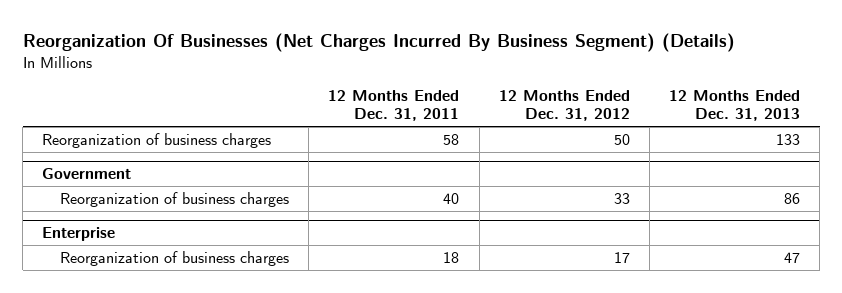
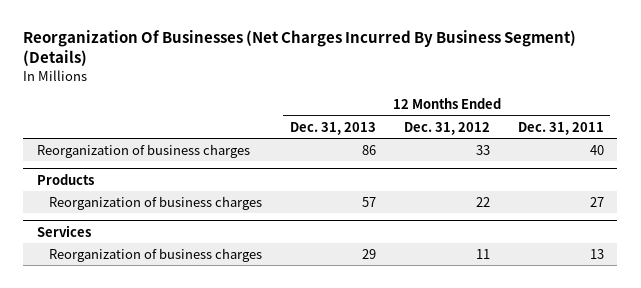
[42,132,272,148] Reorganization of business charges -> none
[42,167,132,179] Government -> none
[42,226,116,241] Enterprise -> none
none -> [37,173,95,185] Products
[443,251,460,263] 18 -> [589,196,604,207] 27
[613,251,630,263] 17 -> [475,196,490,207] 22
[784,251,801,263] 47 -> [361,196,376,207] 57
none -> [37,224,92,237] Services
none -> [49,247,263,262] Reorganization of business charges

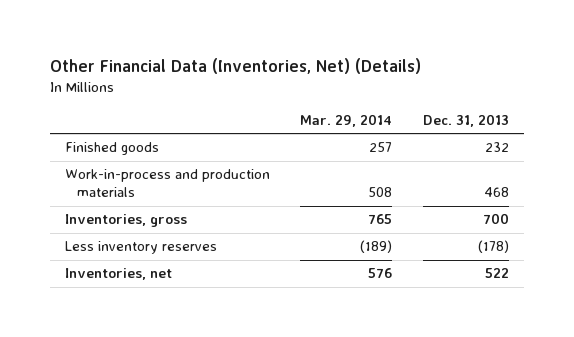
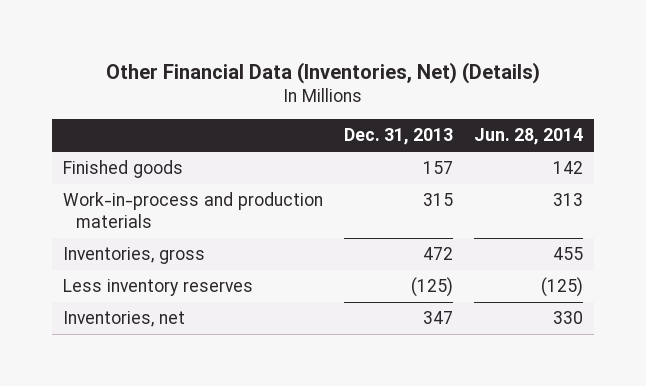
[300,113,393,127] Mar. 29, 2014 -> none
none -> [474,128,584,146] Jun. 28, 2014
[485,142,510,153] 232 -> [422,161,453,175] 157
[484,187,510,198] 468 -> [422,193,453,207] 315
[483,213,510,225] 700 -> [422,247,453,261] 472
[478,240,510,254] (178) -> [410,277,453,298] (125)
[485,268,510,279] 522 -> [422,311,453,325] 347

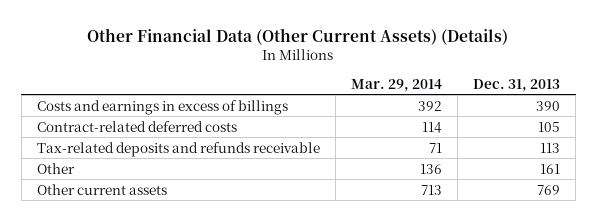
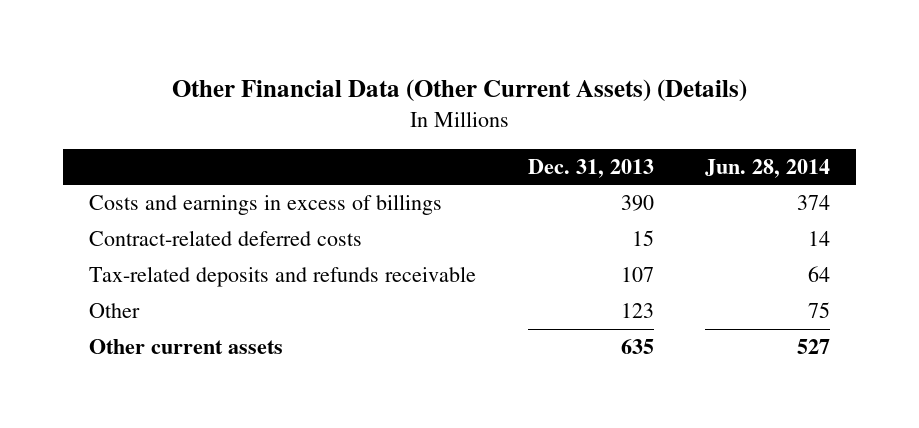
[350,78,442,92] Mar. 29, 2014 -> none
none -> [705,158,831,178] Jun. 28, 2014
[538,121,561,132] 105 -> [631,230,654,247] 15
[540,142,561,153] 113 -> [620,267,654,283] 107
[540,163,561,174] 161 -> [620,303,654,319] 123
[537,184,561,195] 769 -> [620,339,654,355] 635

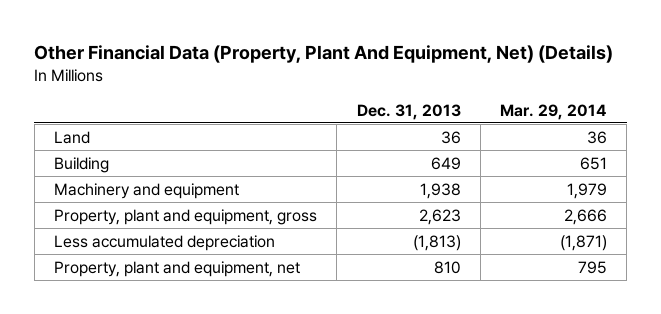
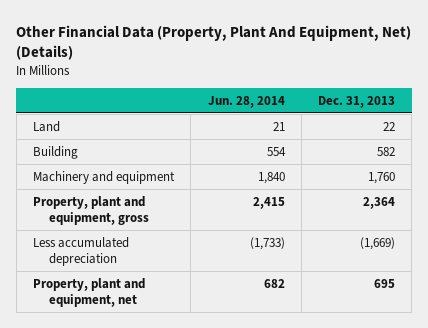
[500,103,608,120] Mar. 29, 2014 -> none
none -> [207,95,285,108] Jun. 28, 2014
[440,130,461,144] 36 -> [383,121,396,131] 22
[430,156,461,170] 649 -> [377,146,396,156] 582
[419,182,461,199] 1,938 -> [368,171,396,184] 1,760
[418,208,461,225] 2,623 -> [363,196,396,209] 2,364
[412,234,461,251] (1,813) -> [360,236,396,250] (1,669)
[433,260,461,274] 810 -> [374,278,396,288] 695

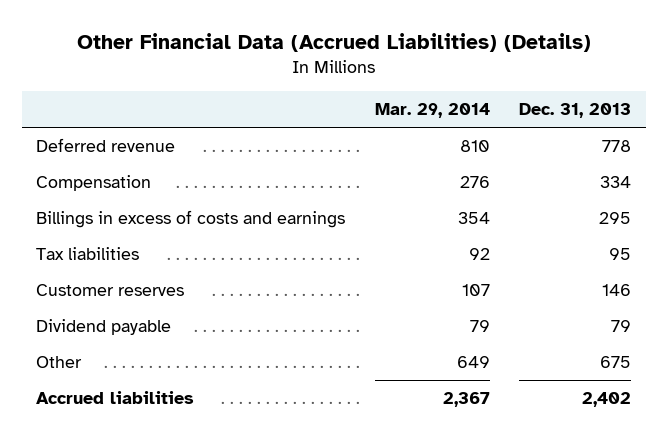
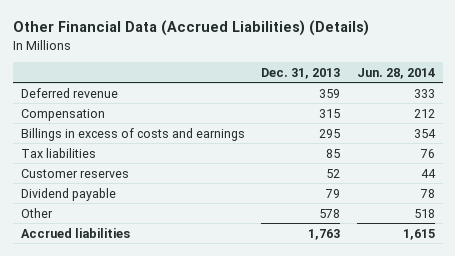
[374,103,490,119] Mar. 29, 2014 -> none
none -> [356,67,435,79] Jun. 28, 2014
[601,140,631,153] 778 -> [319,88,341,98] 359
[599,176,631,189] 334 -> [319,108,341,118] 315
[608,248,631,261] 95 -> [326,148,341,158] 85
[601,284,631,297] 146 -> [326,168,341,178] 52
[599,356,631,369] 675 -> [319,208,341,218] 578
[581,392,631,408] 2,402 -> [308,228,341,240] 1,763

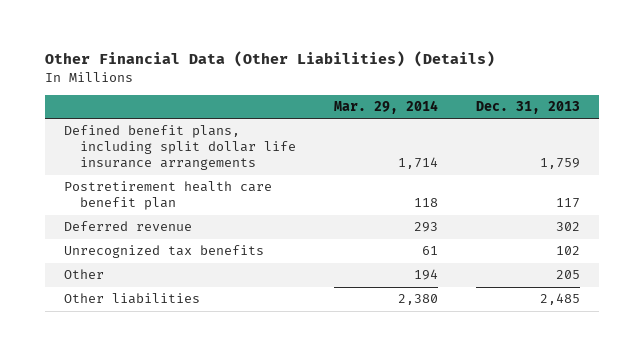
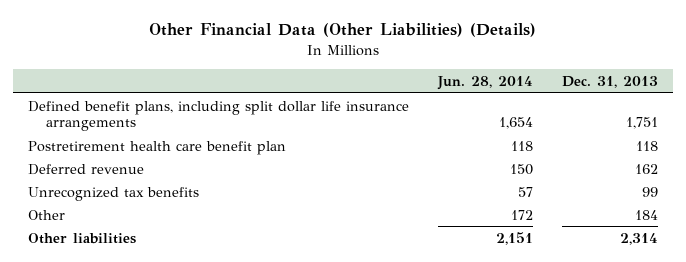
[334,99,439,114] Mar. 29, 2014 -> none
none -> [437,75,534,90] Jun. 28, 2014
[539,158,580,170] 1,759 -> [626,117,659,130] 1,751
[555,198,580,209] 117 -> [636,140,659,151] 118
[555,222,580,232] 302 -> [635,163,659,174] 162
[555,246,580,256] 102 -> [642,186,659,197] 99
[555,270,580,280] 205 -> [635,209,659,220] 184
[539,293,580,306] 2,485 -> [620,232,659,245] 2,314

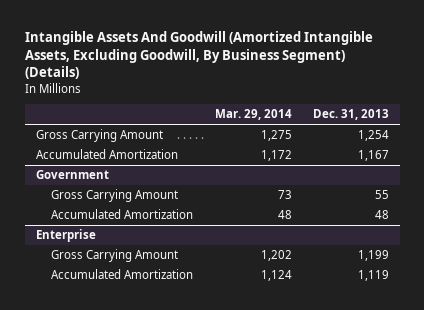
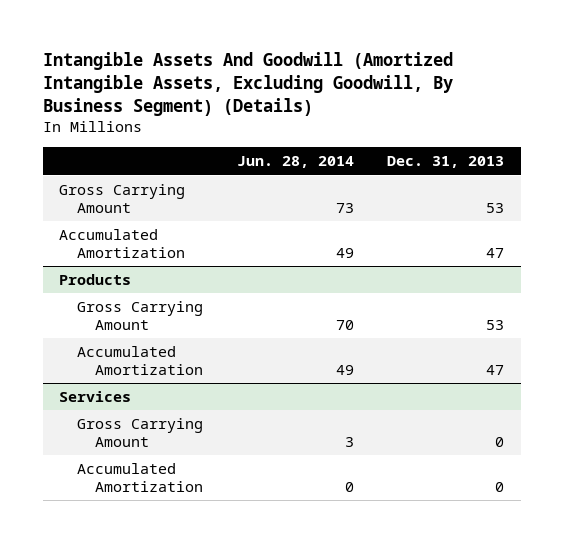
[214,109,292,121] Mar. 29, 2014 -> none
none -> [236,156,354,169] Jun. 28, 2014
[35,170,109,180] Government -> none
[35,229,96,243] Enterprise -> none
[357,130,389,142] 1,254 -> [486,202,505,213] 53
[357,150,389,162] 1,167 -> [486,247,505,258] 47
none -> [59,274,132,286] Products
[374,190,389,200] 55 -> [486,319,505,330] 53
[374,210,389,220] 48 -> [486,364,505,375] 47
none -> [59,391,132,403] Services
[357,250,389,262] 1,199 -> [495,436,505,447] 0
[357,270,389,282] 1,119 -> [495,481,505,492] 0

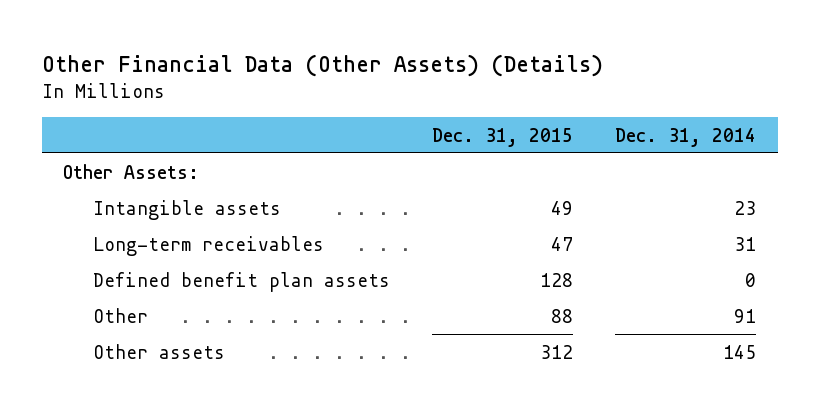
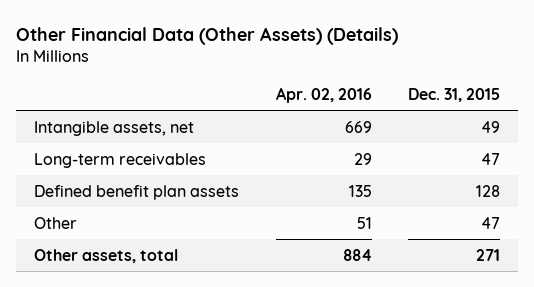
[615,127,757,147] Dec. 31, 2014 -> none
none -> [275,86,372,103] Apr. 02, 2016
[63,163,200,179] Other Assets: -> none
[92,199,281,220] Intangible assets -> [34,120,195,136] Intangible assets, net
[550,308,573,323] 88 -> [480,216,500,229] 47
[92,343,225,359] Other assets -> [34,248,179,263] Other assets, total
[539,344,573,359] 312 -> [475,248,500,261] 271

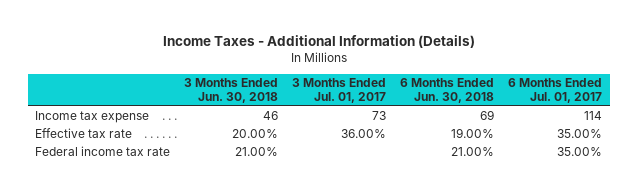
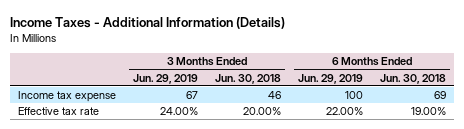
[292,78,387,104] 3 Months Ended Jul. 01, 2017 -> none
[508,78,603,104] 6 Months Ended Jul. 01, 2017 -> none
none -> [133,73,199,84] Jun. 29, 2019
none -> [297,73,363,84] Jun. 29, 2019
[34,146,170,157] Federal income tax rate -> none

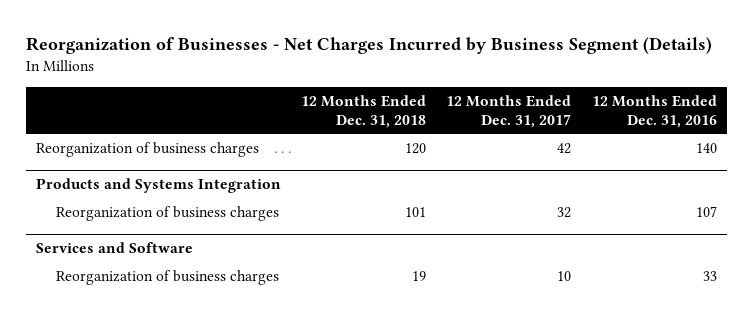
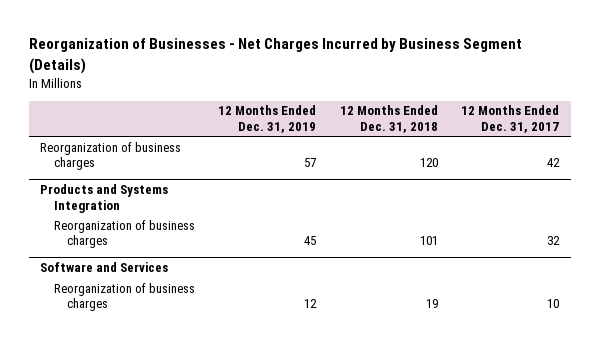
[591,94,717,128] 12 Months Ended Dec. 31, 2016 -> none
none -> [218,105,317,133] 12 Months Ended Dec. 31, 2019
[35,242,193,254] Services and Software -> [40,262,169,273] Software and Services

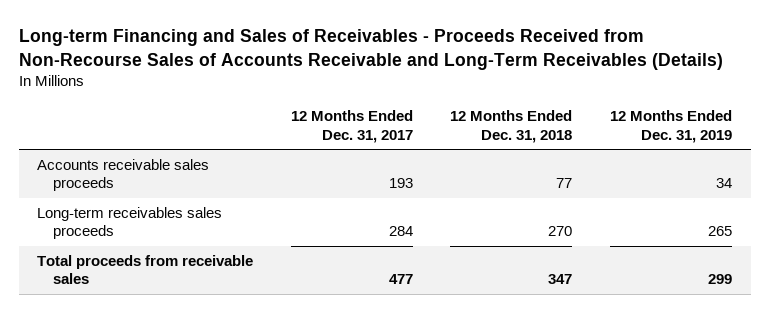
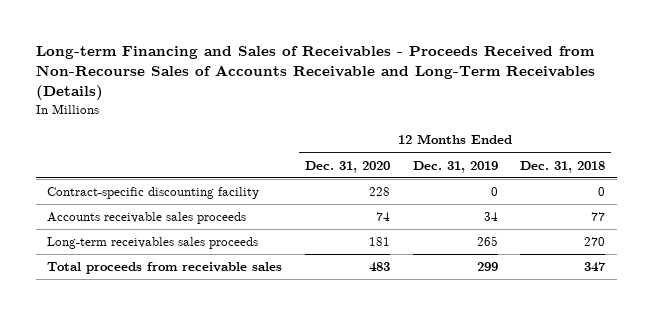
[290,110,413,143] 12 Months Ended Dec. 31, 2017 -> none
none -> [304,160,390,173] Dec. 31, 2020
none -> [47,187,260,200] Contract-specific discounting facility

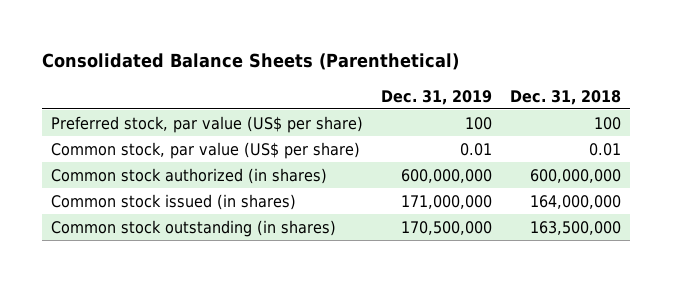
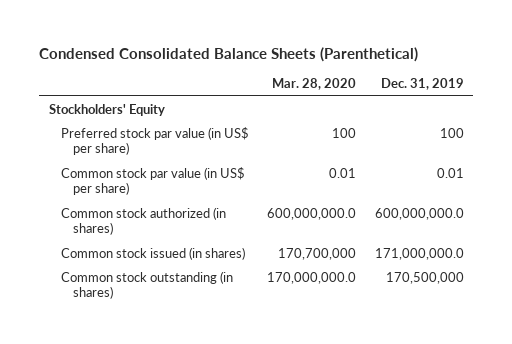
[42,52,460,70] Consolidated Balance Sheets (Parenthetical) -> [39,46,419,62] Condensed Consolidated Balance Sheets (Parenthetical)
[510,89,622,105] Dec. 31, 2018 -> none
none -> [272,78,357,91] Mar. 28, 2020
none -> [48,103,165,116] Stockholders' Equity
[51,115,364,133] Preferred stock, par value (US$ per share) -> [60,126,249,155] Preferred stock par value (in US$ per share)
[51,141,361,159] Common stock, par value (US$ per share) -> [60,166,245,195] Common stock par value (in US$ per share)
[401,168,493,183] 600,000,000 -> [374,207,464,220] 600,000,000.0
[401,194,493,209] 171,000,000 -> [374,247,464,260] 171,000,000.0

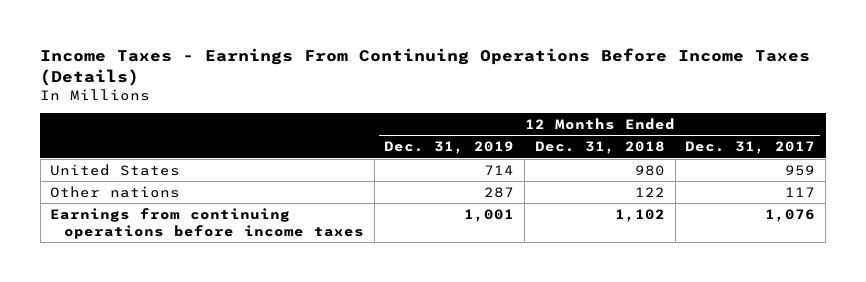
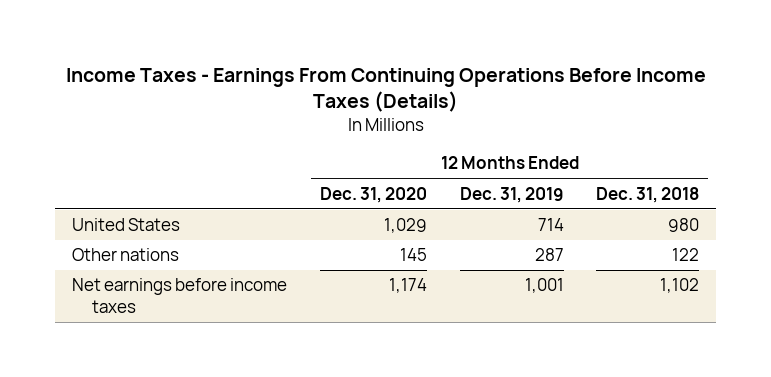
[685,141,816,155] Dec. 31, 2017 -> none
none -> [319,186,427,203] Dec. 31, 2020
[50,207,365,239] Earnings from continuing operations before income taxes -> [71,278,287,313] Net earnings before income taxes

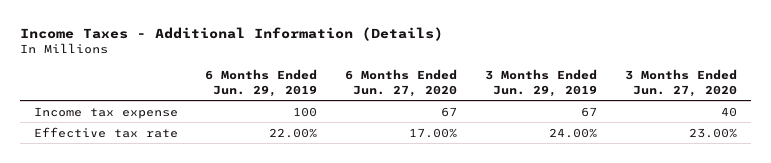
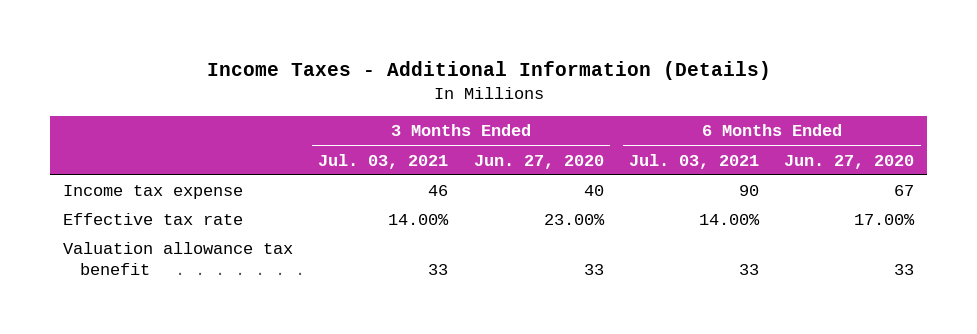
[205,69,318,97] 6 Months Ended Jun. 29, 2019 -> none
[485,69,598,97] 3 Months Ended Jun. 29, 2019 -> none
none -> [318,153,449,169] Jul. 03, 2021
none -> [628,153,759,169] Jul. 03, 2021
none -> [62,242,293,275] Valuation allowance tax benefit

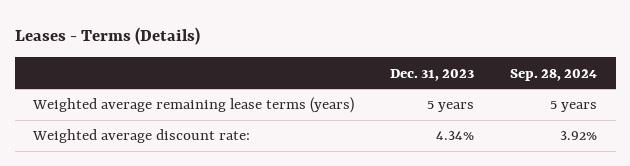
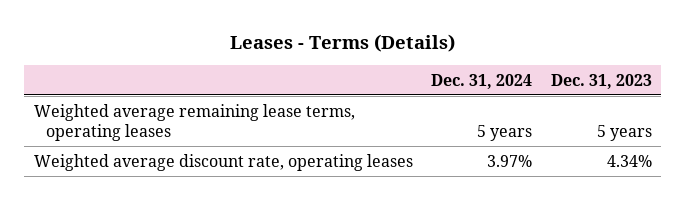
[510,68,598,81] Sep. 28, 2024 -> none
none -> [431,73,533,89] Dec. 31, 2024
[31,97,354,114] Weighted average remaining lease terms (years) -> [33,103,355,141] Weighted average remaining lease terms, operating leases
[31,129,250,144] Weighted average discount rate: -> [33,153,413,171] Weighted average discount rate, operating leases

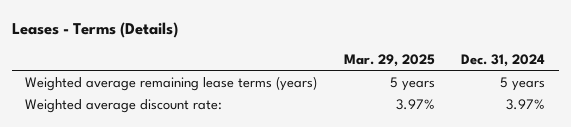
[550,73,652,89] Dec. 31, 2023 -> none
none -> [343,54,435,68] Mar. 29, 2025
[33,103,355,141] Weighted average remaining lease terms, operating leases -> [25,75,318,91] Weighted average remaining lease terms (years)
[33,153,413,171] Weighted average discount rate, operating leases -> [25,98,223,113] Weighted average discount rate:

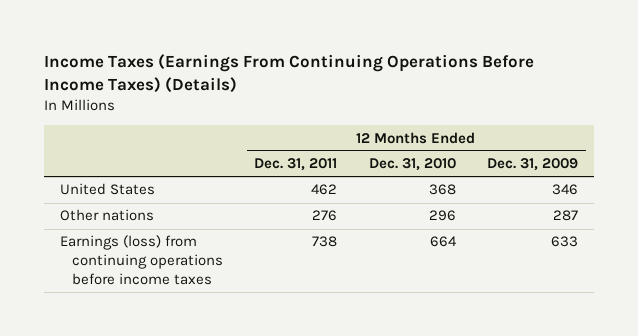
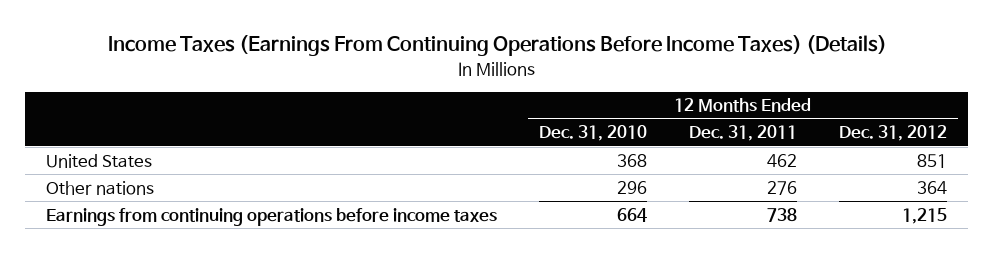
[487,158,579,172] Dec. 31, 2009 -> none
none -> [839,125,948,142] Dec. 31, 2012
[59,235,223,286] Earnings (loss) from continuing operations before income taxes -> [45,207,497,226] Earnings from continuing operations before income taxes

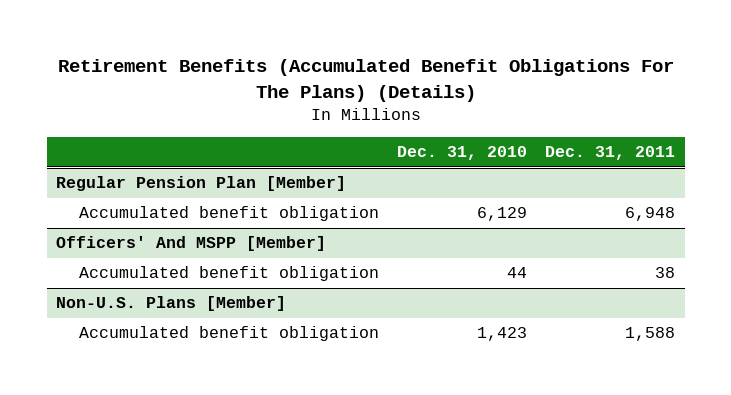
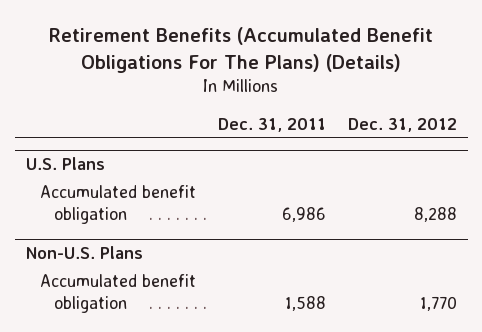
[397,146,528,161] Dec. 31, 2010 -> none
none -> [347,117,457,132] Dec. 31, 2012
[56,176,347,192] Regular Pension Plan [Member] -> none
[56,236,327,252] Officers' And MSPP [Member] -> none
[79,266,380,282] Accumulated benefit obligation -> none
none -> [25,156,105,170] U.S. Plans
[625,207,676,222] 6,948 -> [281,207,326,223] 6,986
[56,296,287,312] Non-U.S. Plans [Member] -> [25,245,143,259] Non-U.S. Plans

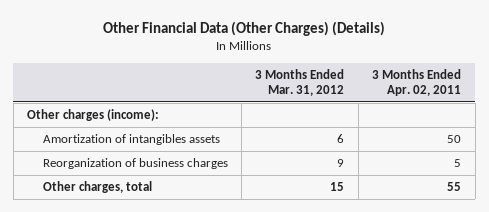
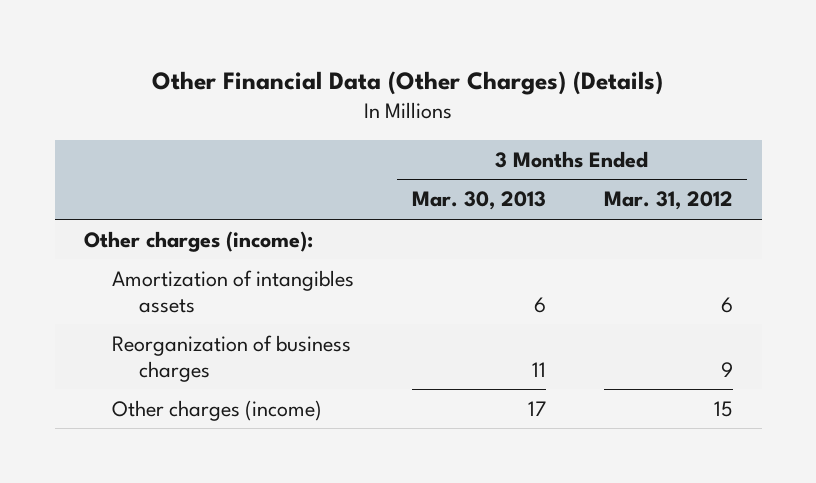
[372,69,462,97] 3 Months Ended Apr. 02, 2011 -> none
none -> [411,191,546,211] Mar. 30, 2013
[42,180,152,193] Other charges, total -> [111,399,322,421] Other charges (income)

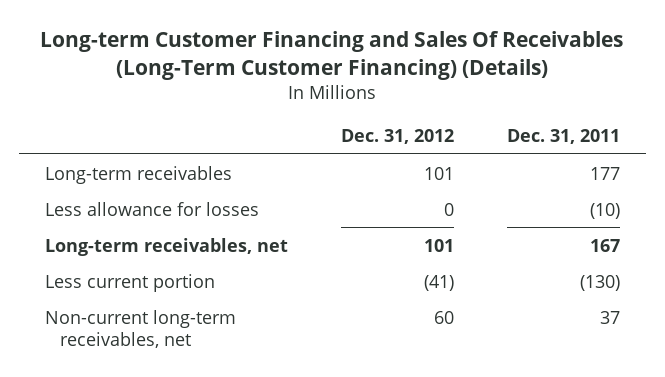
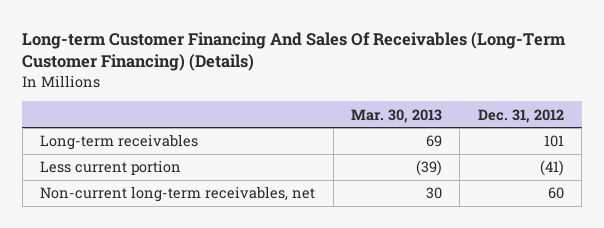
[40,30,624,81] Long-term Customer Financing and Sales Of Receivables (Long-Term Customer Financing) (Details) -> [22,31,567,72] Long-term Customer Financing And Sales Of Receivables (Long-Term Customer Financing) (Details)
[506,129,620,145] Dec. 31, 2011 -> none
none -> [350,108,442,123] Mar. 30, 2013
[45,201,260,216] Less allowance for losses -> none
[45,237,289,256] Long-term receivables, net -> none

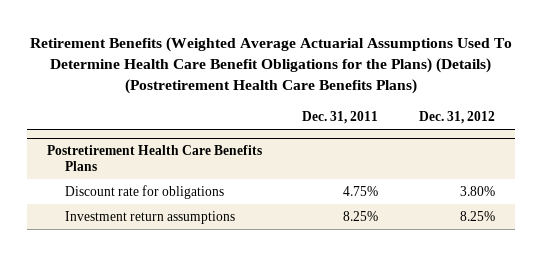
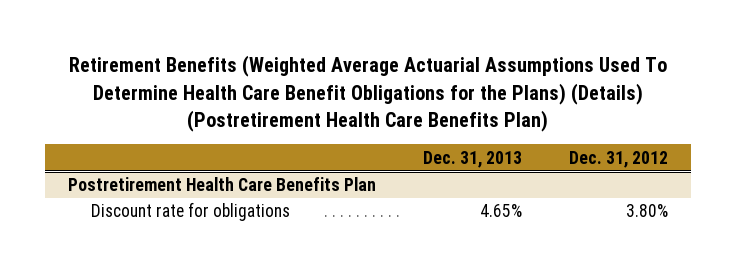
[29,37,512,95] Retirement Benefits (Weighted Average Actuarial Assumptions Used To Determine Health Care Benefit Obligations for the Plans) (Details) (Postretirement Health Care Benefits Plans) -> [68,55,667,132] Retirement Benefits (Weighted Average Actuarial Assumptions Used To Determine Health Care Benefit Obligations for the Plans) (Details) (Postretirement Health Care Benefits Plan)
[302,111,379,125] Dec. 31, 2011 -> none
none -> [422,150,522,168] Dec. 31, 2013
[47,145,263,172] Postretirement Health Care Benefits Plans -> [68,177,377,192] Postretirement Health Care Benefits Plan
[64,210,235,224] Investment return assumptions -> none

